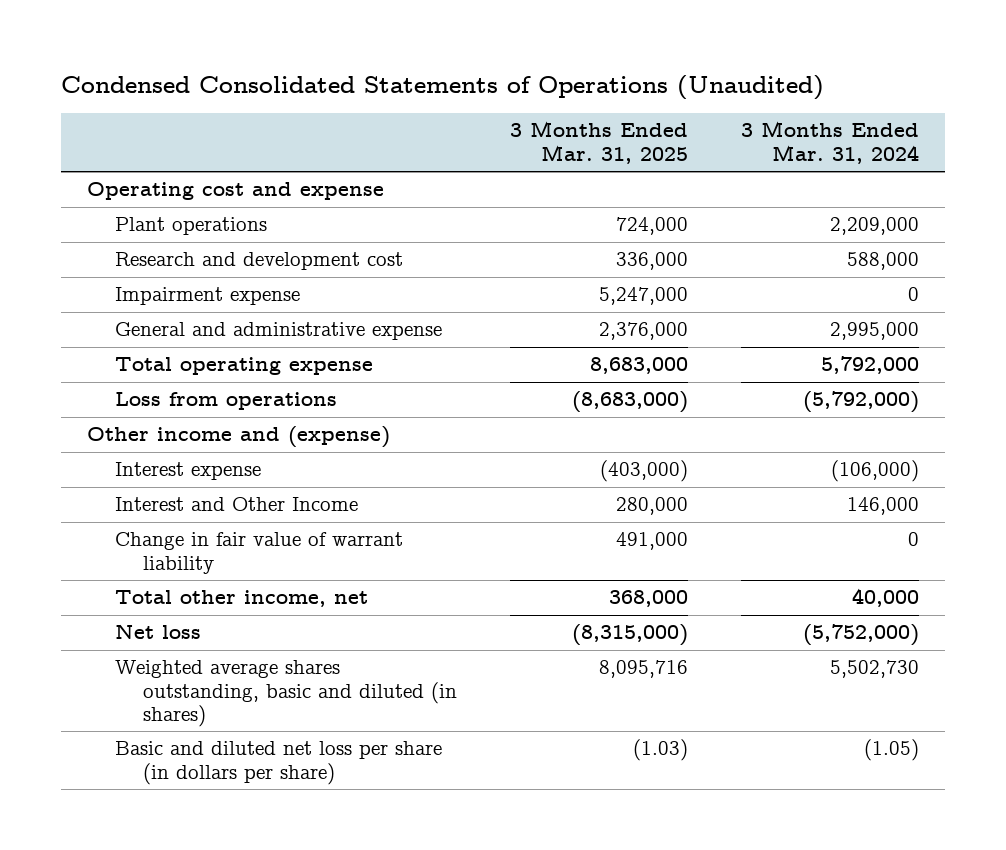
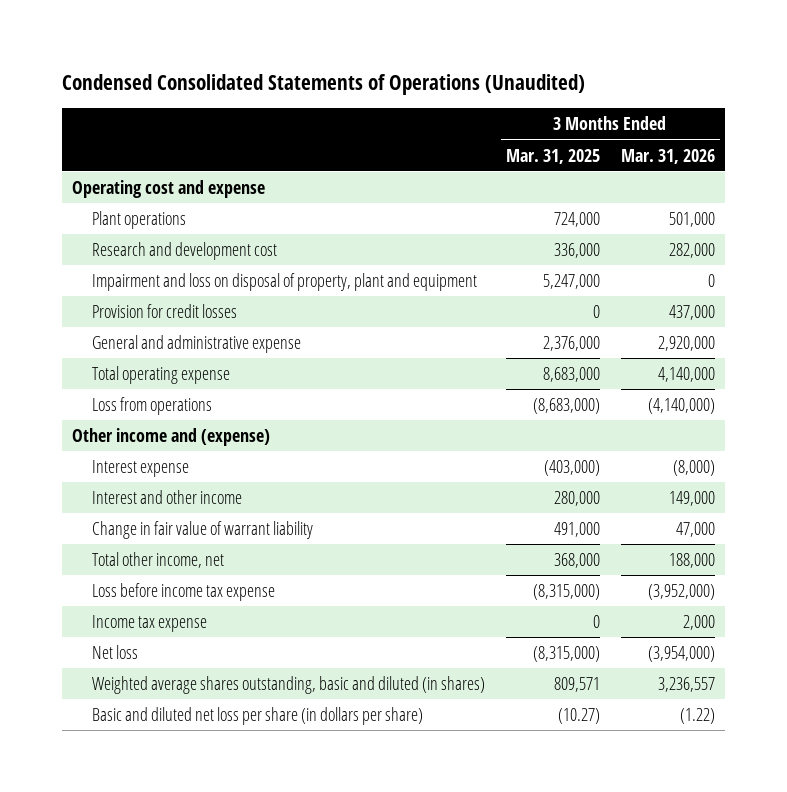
[740,121,919,164] 3 Months Ended Mar. 31, 2024 -> none
none -> [620,148,715,164] Mar. 31, 2026
[115,287,301,306] Impairment expense -> [91,273,477,292] Impairment and loss on disposal of property, plant and equipment
none -> [91,304,237,319] Provision for credit losses
[115,497,359,512] Interest and Other Income -> [91,490,242,505] Interest and other income
none -> [91,583,275,602] Loss before income tax expense
none -> [91,615,207,633] Income tax expense
[598,660,688,679] 8,095,716 -> [553,677,600,693] 809,571
[632,739,688,762] (1.03) -> [557,708,600,725] (10.27)

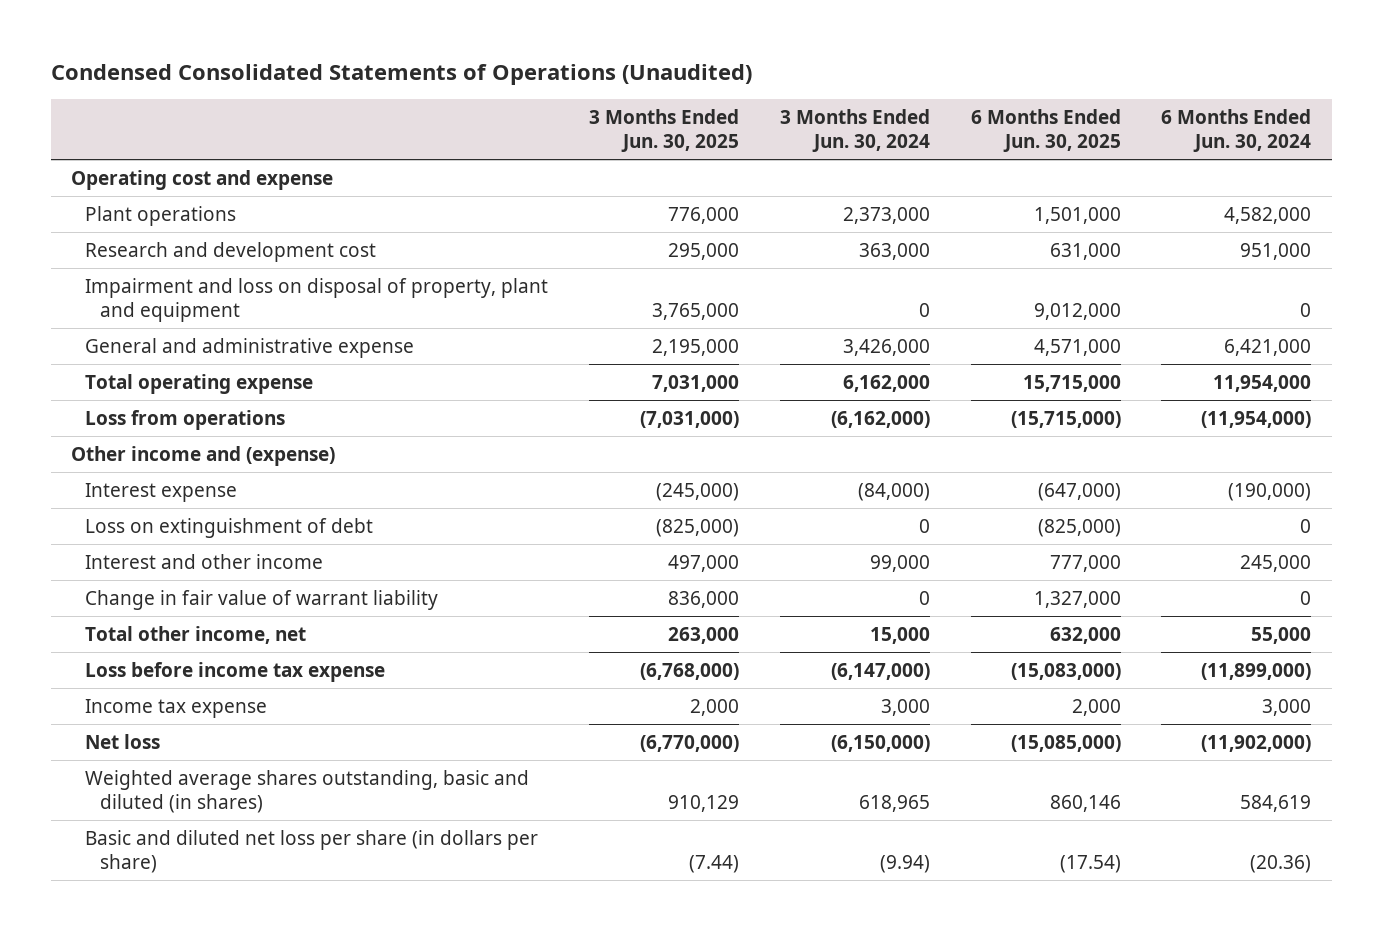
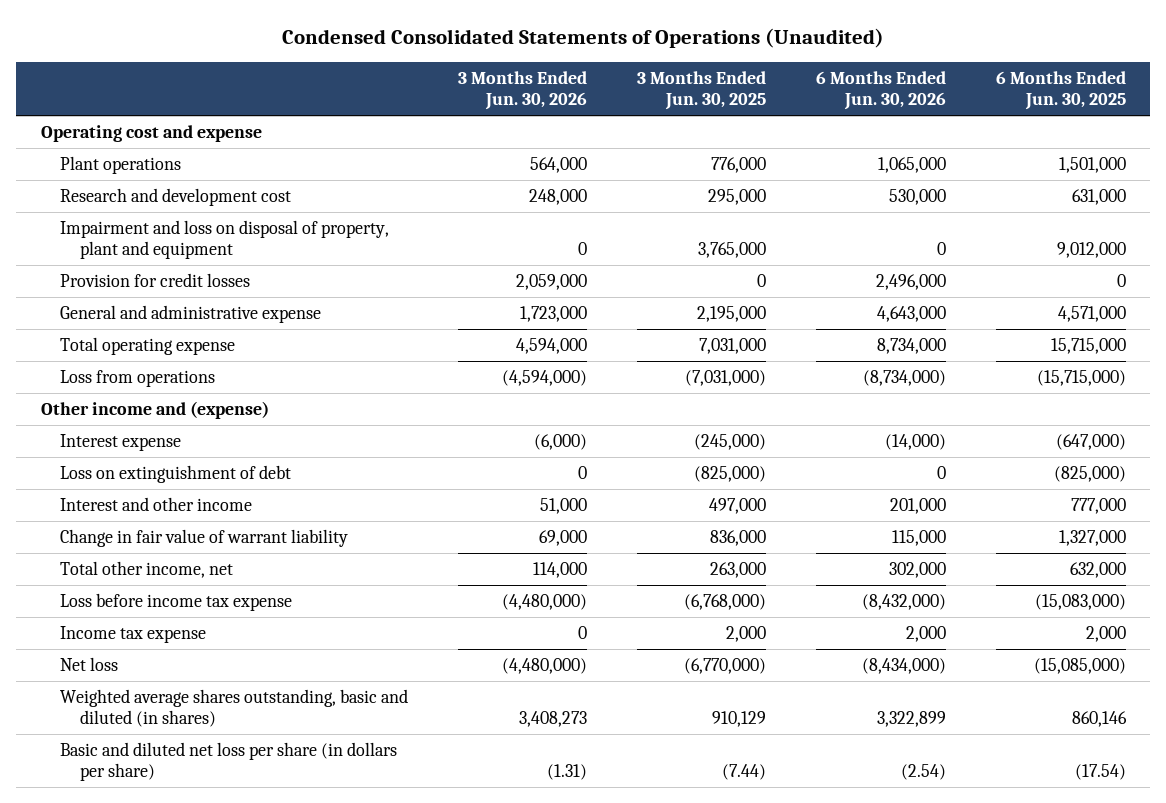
[779,108,930,152] 3 Months Ended Jun. 30, 2024 -> none
[1161,108,1312,152] 6 Months Ended Jun. 30, 2024 -> none
none -> [458,70,588,111] 3 Months Ended Jun. 30, 2026
none -> [815,70,946,111] 6 Months Ended Jun. 30, 2026
none -> [60,272,251,287] Provision for credit losses

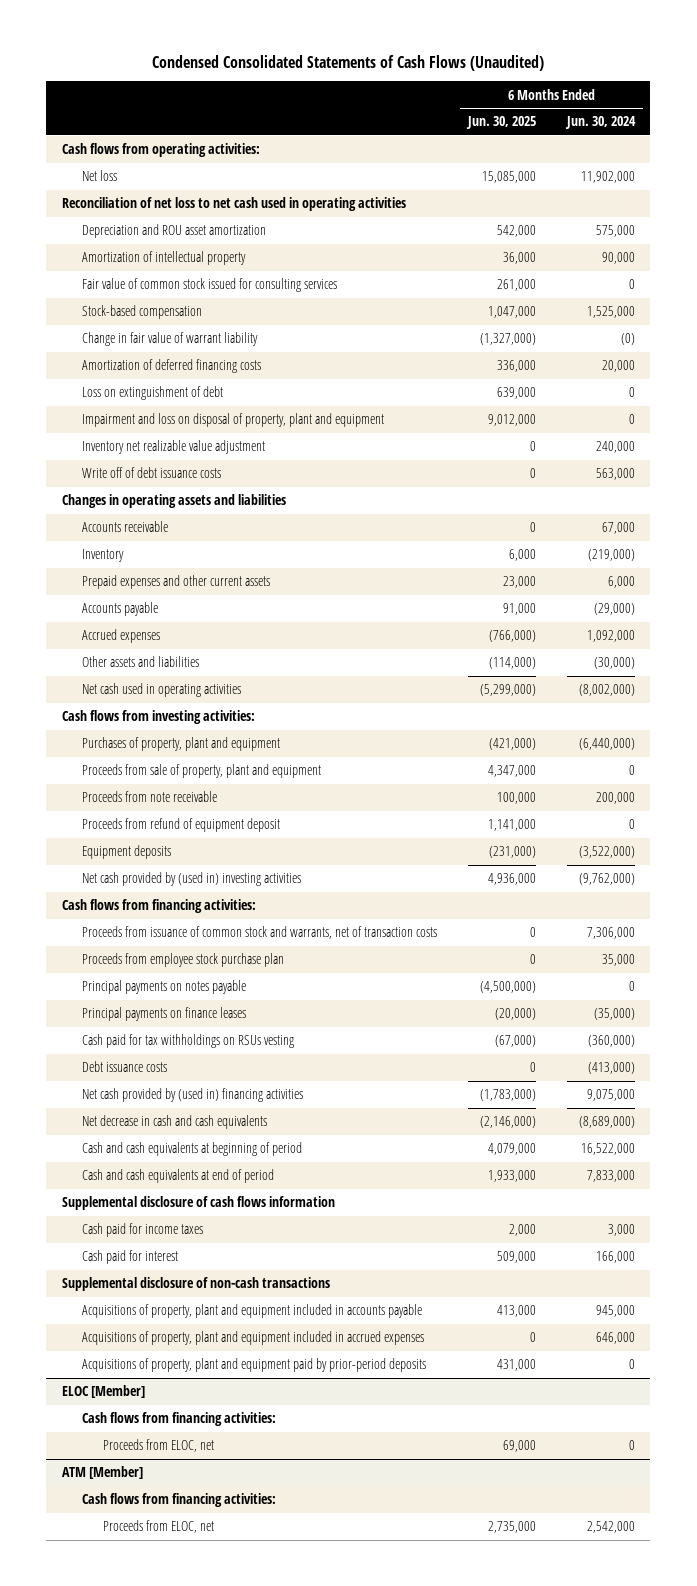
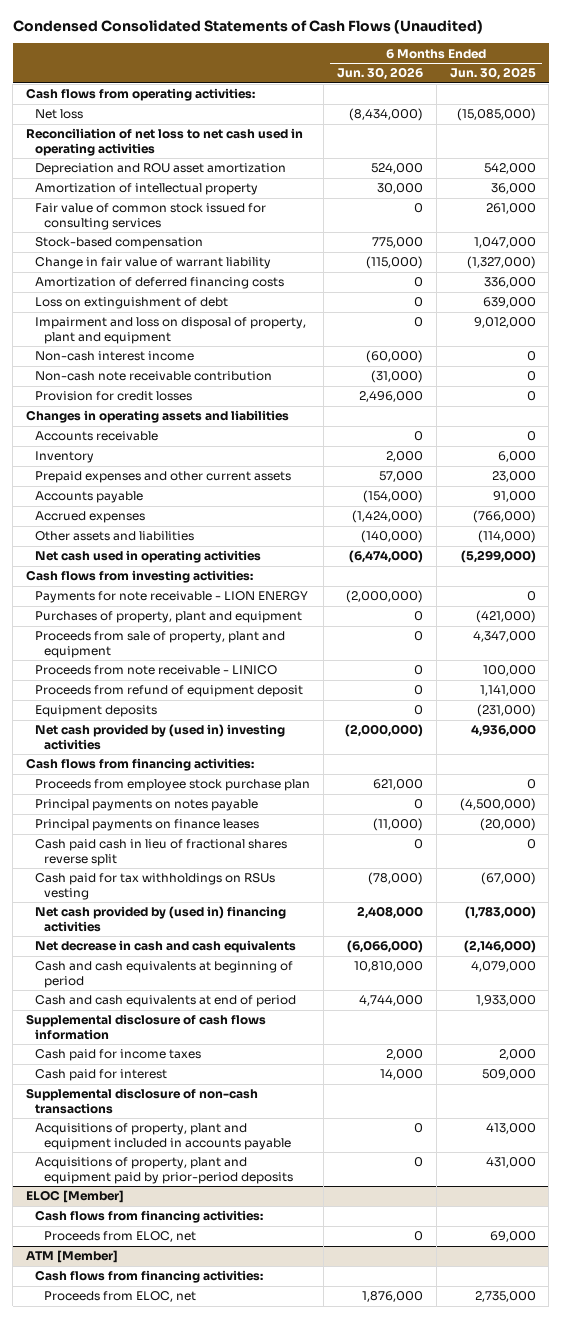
[564,116,636,130] Jun. 30, 2024 -> none
none -> [336,67,423,81] Jun. 30, 2026
[482,171,537,184] 15,085,000 -> [456,108,536,122] (15,085,000)
[82,440,266,455] Inventory net realizable value adjustment -> none
[82,467,222,479] Write off of debt issuance costs -> none
none -> [35,351,195,362] Non-cash interest income
none -> [35,371,273,382] Non-cash note receivable contribution
none -> [35,391,193,402] Provision for credit losses
none -> [35,591,309,604] Payments for note receivable - LION ENERGY
[82,791,218,803] Proceeds from note receivable -> [35,665,278,676] Proceeds from note receivable - LINICO
[82,926,438,940] Proceeds from issuance of common stock and warrants, net of transaction costs -> none
none -> [35,839,288,867] Cash paid cash in lieu of fractional shares reverse split
[82,1061,168,1073] Debt issuance costs -> none
[82,1331,425,1346] Acquisitions of property, plant and equipment included in accrued expenses -> none

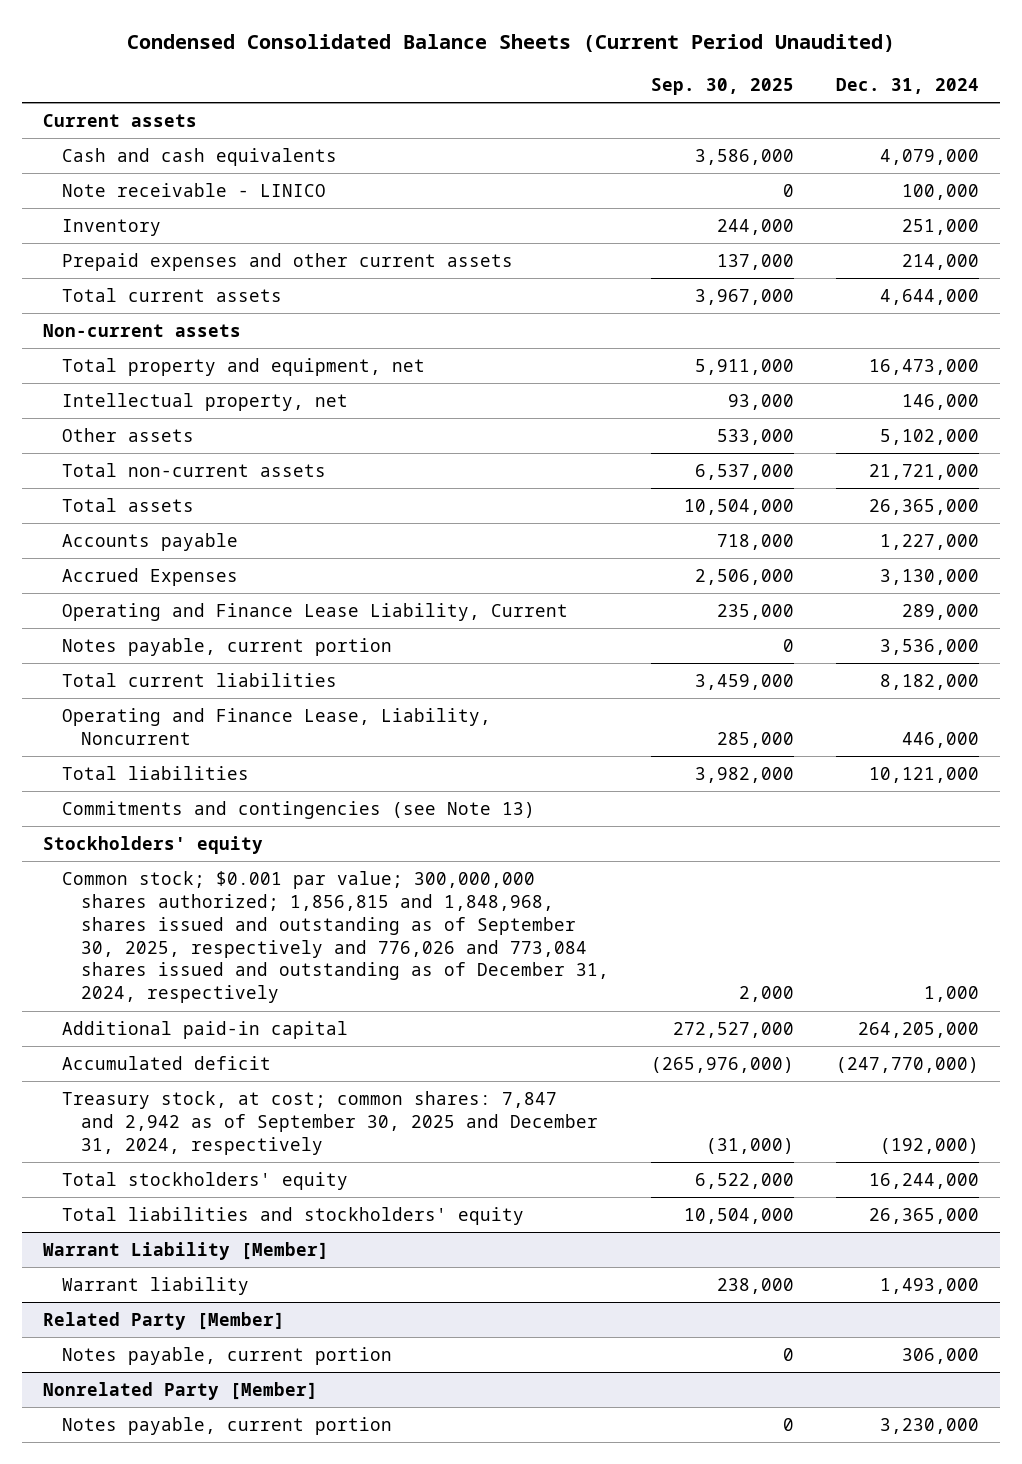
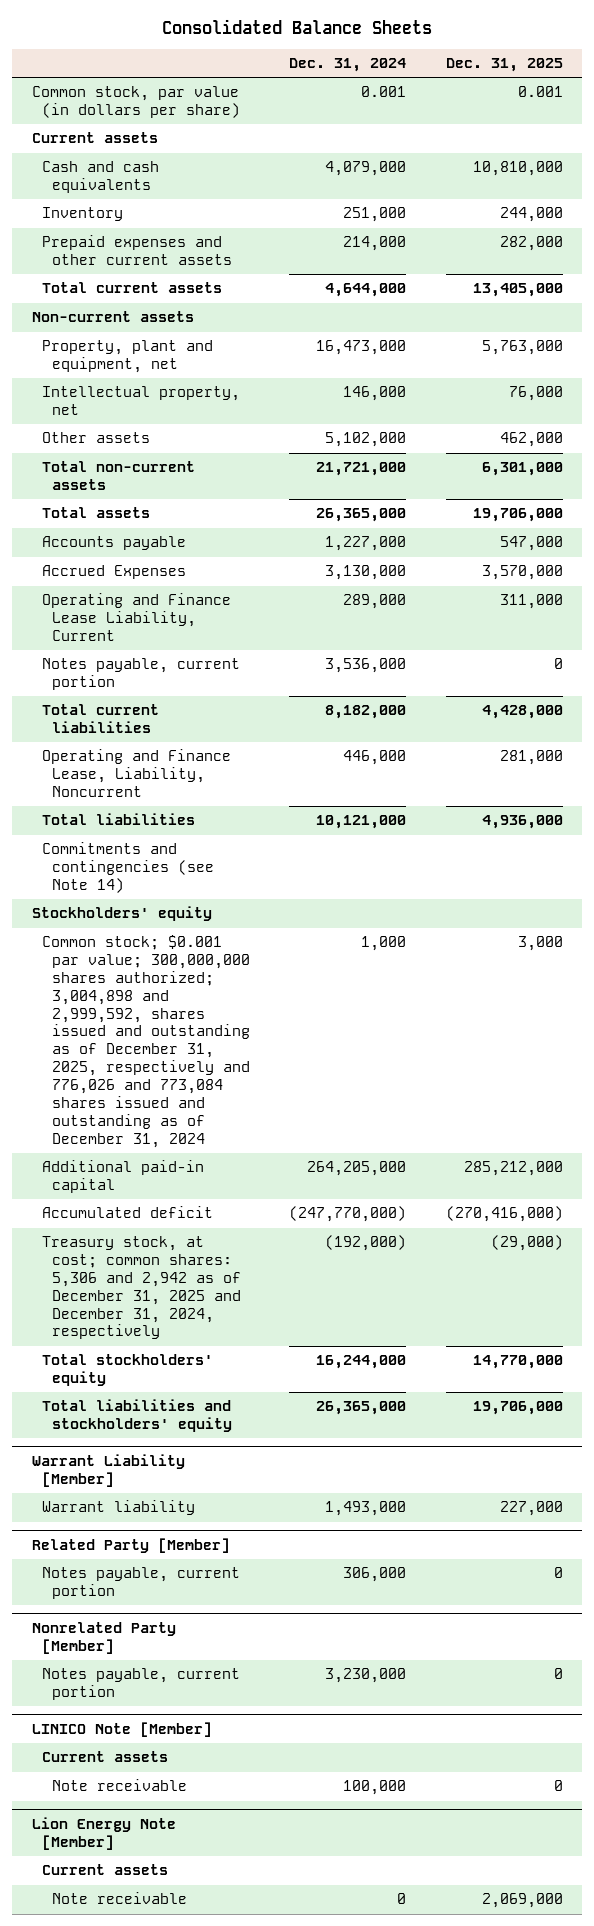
[126,34,895,53] Condensed Consolidated Balance Sheets (Current Period Unaudited) -> [162,19,433,35] Consolidated Balance Sheets
[650,78,794,96] Sep. 30, 2025 -> none
none -> [445,57,563,72] Dec. 31, 2025
none -> [31,86,240,119] Common stock, par value (in dollars per share)
[61,183,326,198] Note receivable - LINICO -> none
[61,358,425,377] Total property and equipment, net -> [41,340,213,374] Property, plant and equipment, net
[61,801,535,820] Commitments and contingencies (see Note 13) -> [41,842,214,893] Commitments and contingencies (see Note 14)
[61,871,609,1004] Common stock; $0.001 par value; 300,000,000 shares authorized; 1,856,815 and 1,848,968, shares issued and outstanding as of September 30, 2025, respectively and 776,026 and 773,084 shares issued and outstanding as of December 31, 2024, respectively -> [41,935,250,1148] Common stock; $0.001 par value; 300,000,000 shares authorized; 3,004,898 and 2,999,592, shares issued and outstanding as of December 31, 2025, respectively and 776,026 and 773,084 shares issued and outstanding as of December 31, 2024
[61,1091,598,1155] Treasury stock, at cost; common shares: 7,847 and 2,942 as of September 30, 2025 and December 31, 2024, respectively -> [41,1236,241,1340] Treasury stock, at cost; common shares: 5,306 and 2,942 as of December 31, 2025 and December 31, 2024, respectively
none -> [31,1722,212,1738] LINICO Note [Member]
none -> [41,1751,168,1763] Current assets
none -> [51,1779,187,1792] Note receivable
none -> [31,1817,176,1851] Lion Energy Note [Member]
none -> [41,1864,168,1876] Current assets
none -> [51,1892,187,1905] Note receivable

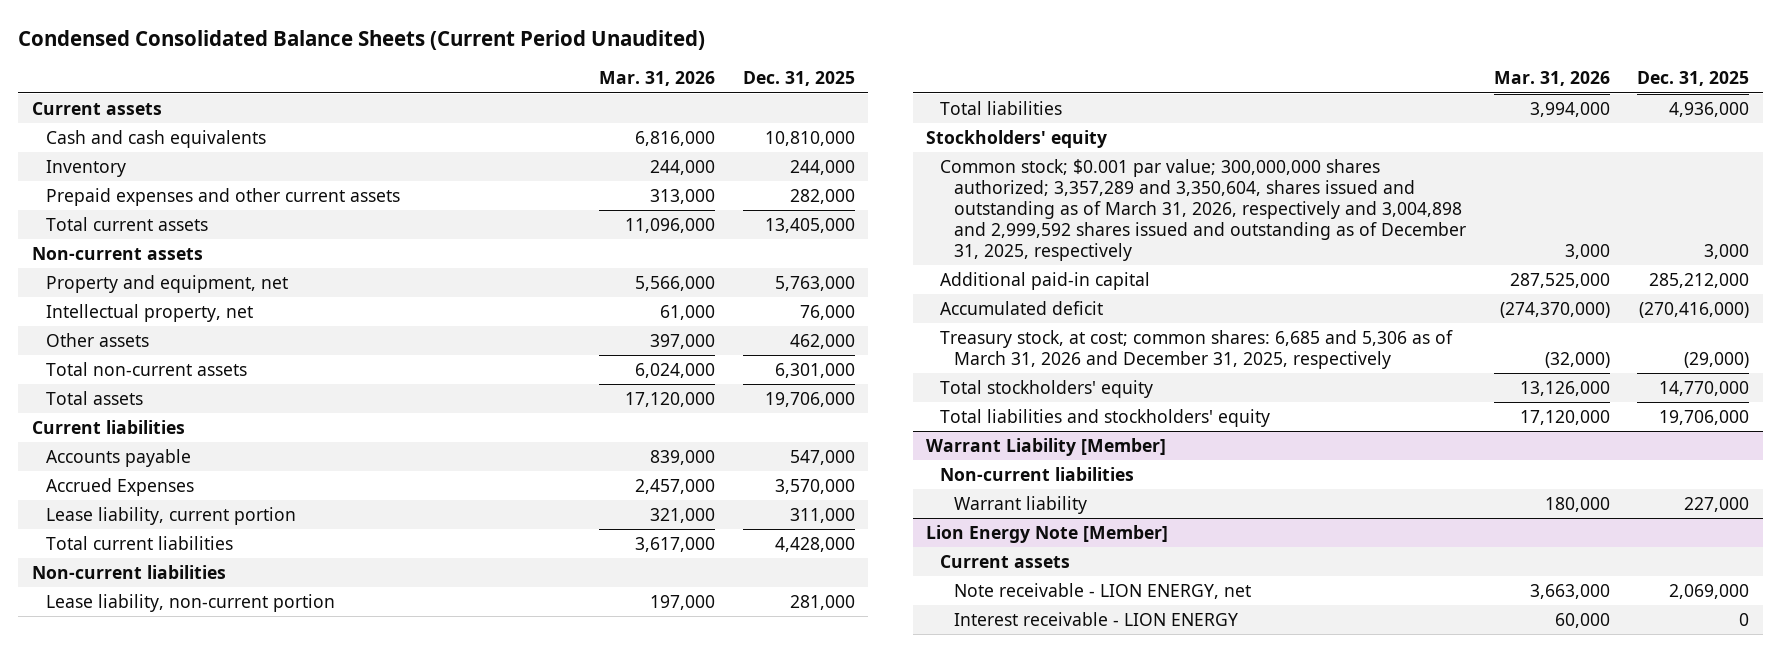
[162,19,433,35] Consolidated Balance Sheets -> [18,29,706,50] Condensed Consolidated Balance Sheets (Current Period Unaudited)
[289,57,407,72] Dec. 31, 2024 -> none
none -> [599,71,716,87] Mar. 31, 2026
[31,86,240,119] Common stock, par value (in dollars per share) -> none
[41,340,213,374] Property, plant and equipment, net -> [46,274,289,293] Property and equipment, net
none -> [32,419,186,434] Current liabilities
[41,658,240,691] Notes payable, current portion -> none
[41,593,231,641] Operating and Finance Lease Liability, Current -> [46,506,297,525] Lease liability, current portion
none -> [32,564,227,579] Non-current liabilities
[41,749,231,797] Operating and Finance Lease, Liability, Noncurrent -> [46,593,336,612] Lease liability, non-current portion
[41,842,214,893] Commitments and contingencies (see Note 14) -> none
[41,935,250,1148] Common stock; $0.001 par value; 300,000,000 shares authorized; 3,004,898 and 2,999,592, shares issued and outstanding as of December 31, 2025, respectively and 776,026 and 773,084 shares issued and outstanding as of December 31, 2024 -> [940,158,1467,261] Common stock; $0.001 par value; 300,000,000 shares authorized; 3,357,289 and 3,350,604, shares issued and outstanding as of March 31, 2026, respectively and 3,004,898 and 2,999,592 shares issued and outstanding as of December 31, 2025, respectively
[41,1236,241,1340] Treasury stock, at cost; common shares: 5,306 and 2,942 as of December 31, 2025 and December 31, 2024, respectively -> [940,329,1454,369] Treasury stock, at cost; common shares: 6,685 and 5,306 as of March 31, 2026 and December 31, 2025, respectively
none -> [940,466,1135,481] Non-current liabilities
[31,1538,230,1554] Related Party [Member] -> none
[41,1567,240,1600] Notes payable, current portion -> none
[31,1622,176,1655] Nonrelated Party [Member] -> none
[41,1668,240,1701] Notes payable, current portion -> none
[31,1722,212,1738] LINICO Note [Member] -> none
[41,1751,168,1763] Current assets -> none
[51,1779,187,1792] Note receivable -> none
[51,1892,187,1905] Note receivable -> [954,582,1252,599] Note receivable - LION ENERGY, net
none -> [954,611,1239,626] Interest receivable - LION ENERGY

